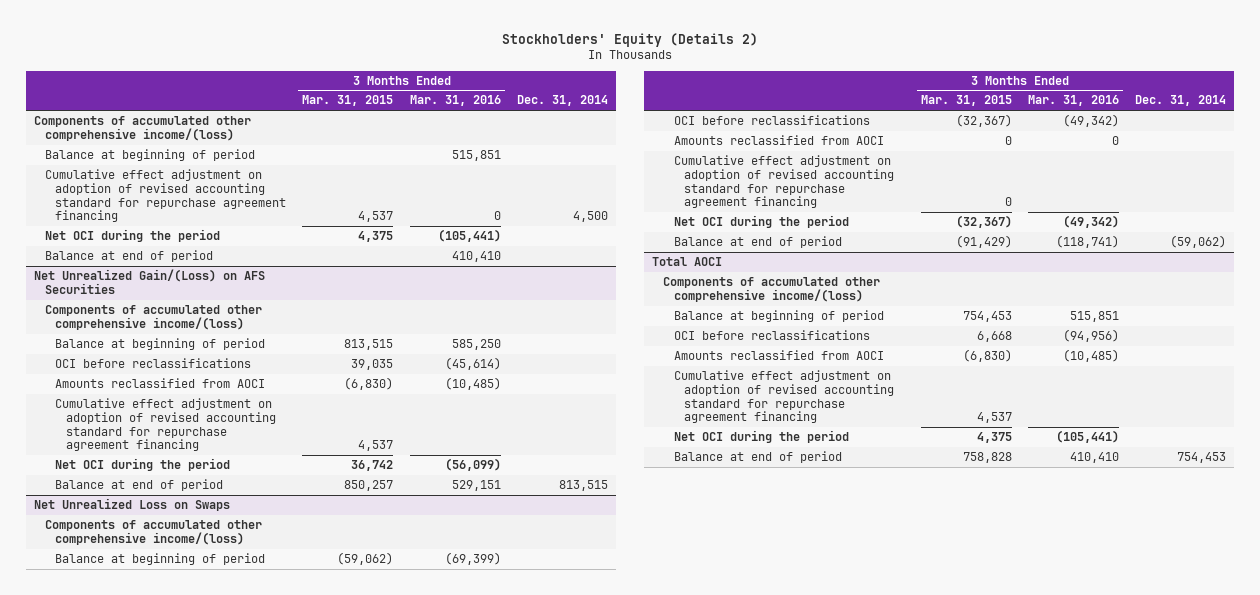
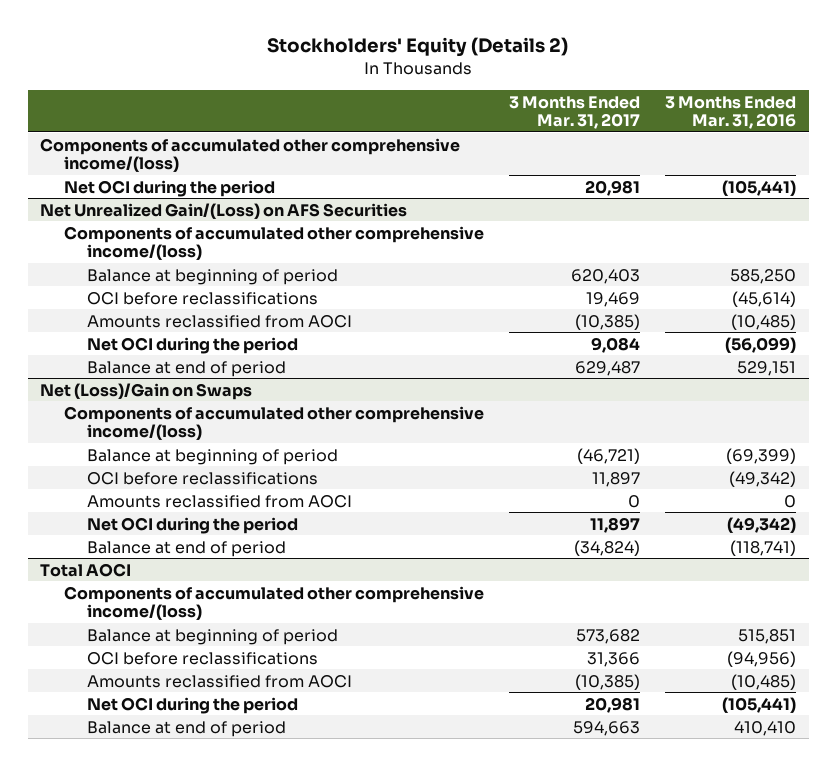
[302,95,394,107] Mar. 31, 2015 -> none
[516,95,608,107] Dec. 31, 2014 -> none
none -> [508,95,640,130] 3 Months Ended Mar. 31, 2017
[44,149,255,162] Balance at beginning of period -> none
[44,169,287,223] Cumulative effect adjustment on adoption of revised accounting standard for repurchase agreement financing -> none
[44,250,213,263] Balance at end of period -> none
[55,398,277,452] Cumulative effect adjustment on adoption of revised accounting standard for repurchase agreement financing -> none
[34,498,231,512] Net Unrealized Loss on Swaps -> [40,382,253,400] Net (Loss)/Gain on Swaps
[673,155,895,209] Cumulative effect adjustment on adoption of revised accounting standard for repurchase agreement financing -> none
[673,370,895,424] Cumulative effect adjustment on adoption of revised accounting standard for repurchase agreement financing -> none

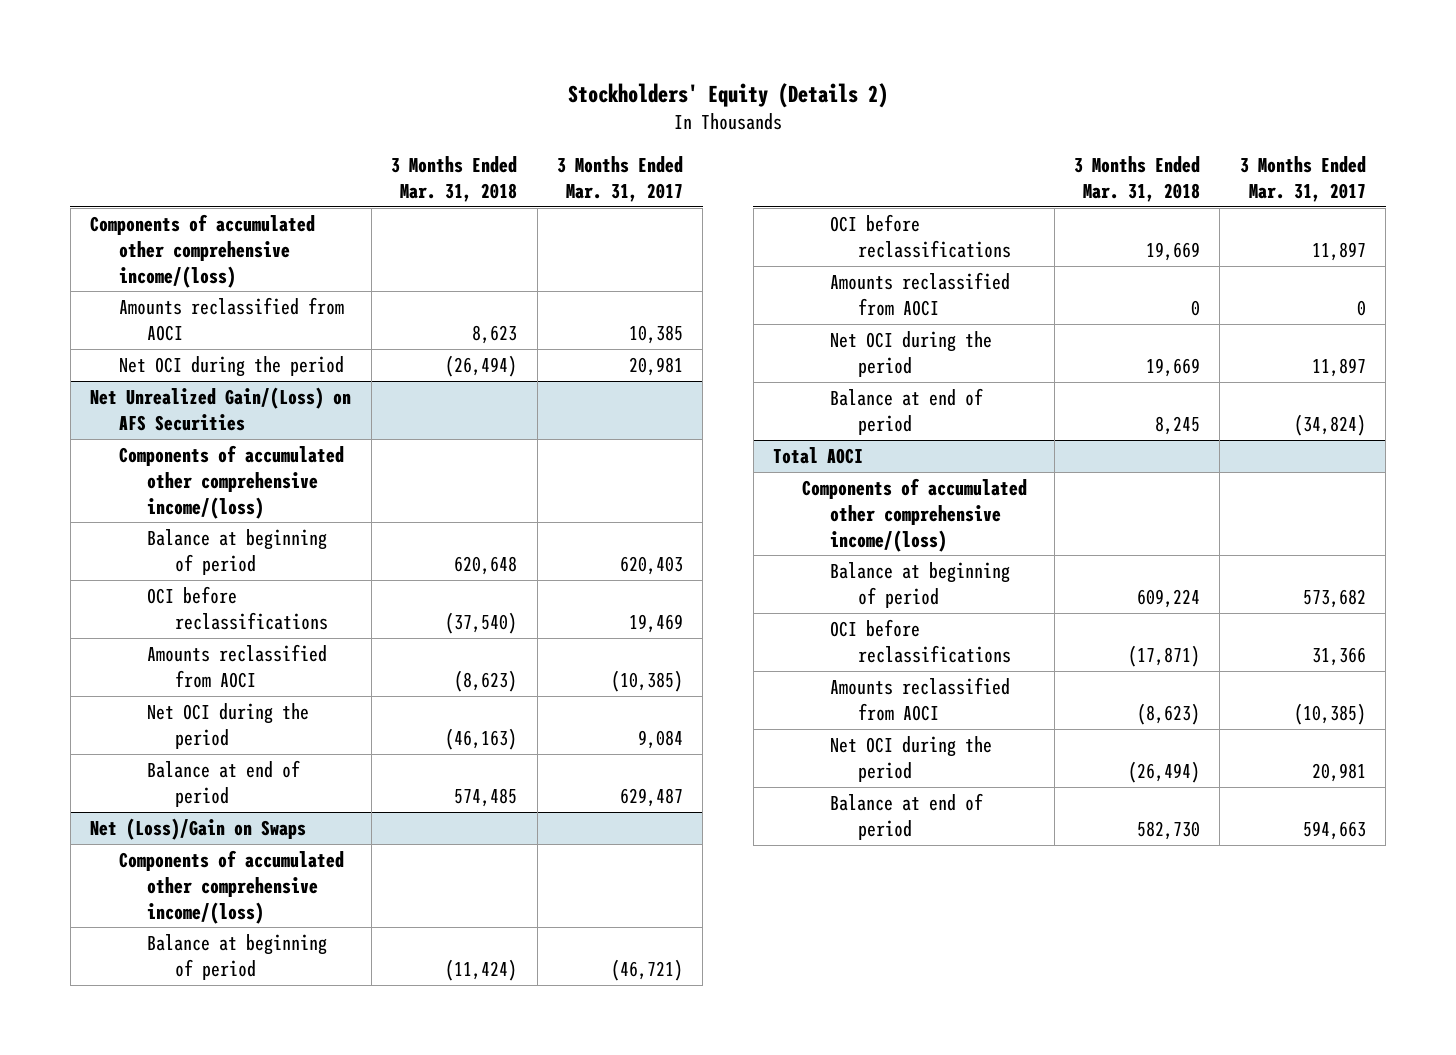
[665,95,797,130] 3 Months Ended Mar. 31, 2016 -> none
none -> [391,156,518,202] 3 Months Ended Mar. 31, 2018
none -> [118,296,344,341] Amounts reclassified from AOCI

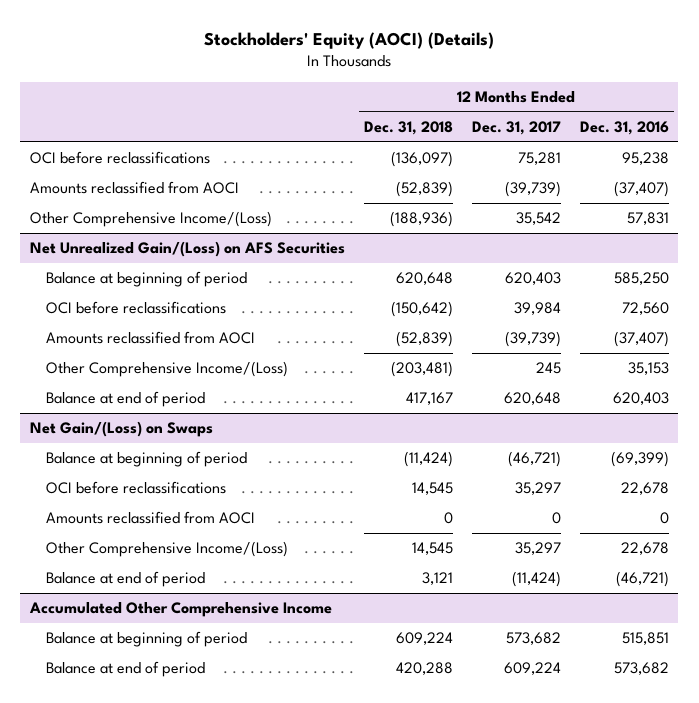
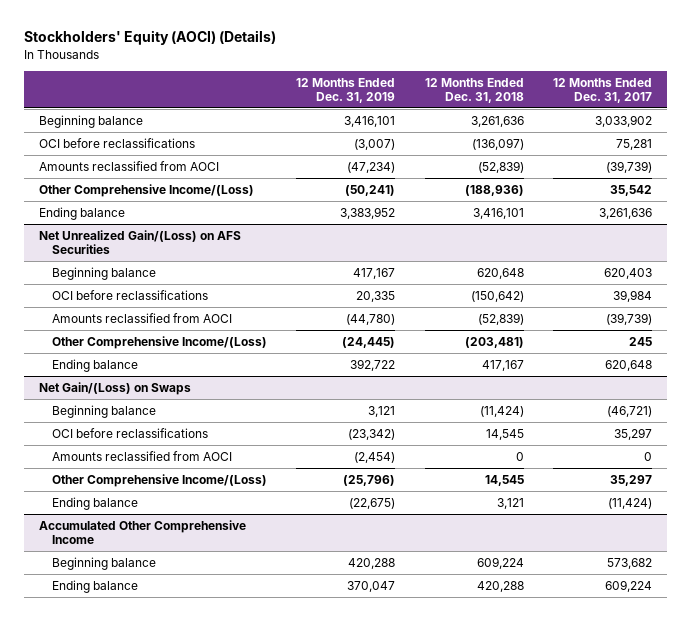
[579,120,669,135] Dec. 31, 2016 -> none
none -> [296,77,396,103] 12 Months Ended Dec. 31, 2019
none -> [38,114,143,128] Beginning balance
none -> [38,206,125,220] Ending balance
[46,271,248,288] Balance at beginning of period -> [51,266,156,280] Beginning balance
[46,391,206,408] Balance at end of period -> [51,358,138,372] Ending balance
[46,451,248,468] Balance at beginning of period -> [51,404,156,418] Beginning balance
[46,571,206,588] Balance at end of period -> [51,496,138,510] Ending balance
[46,631,248,648] Balance at beginning of period -> [51,556,156,570] Beginning balance
[46,661,206,678] Balance at end of period -> [51,579,138,593] Ending balance

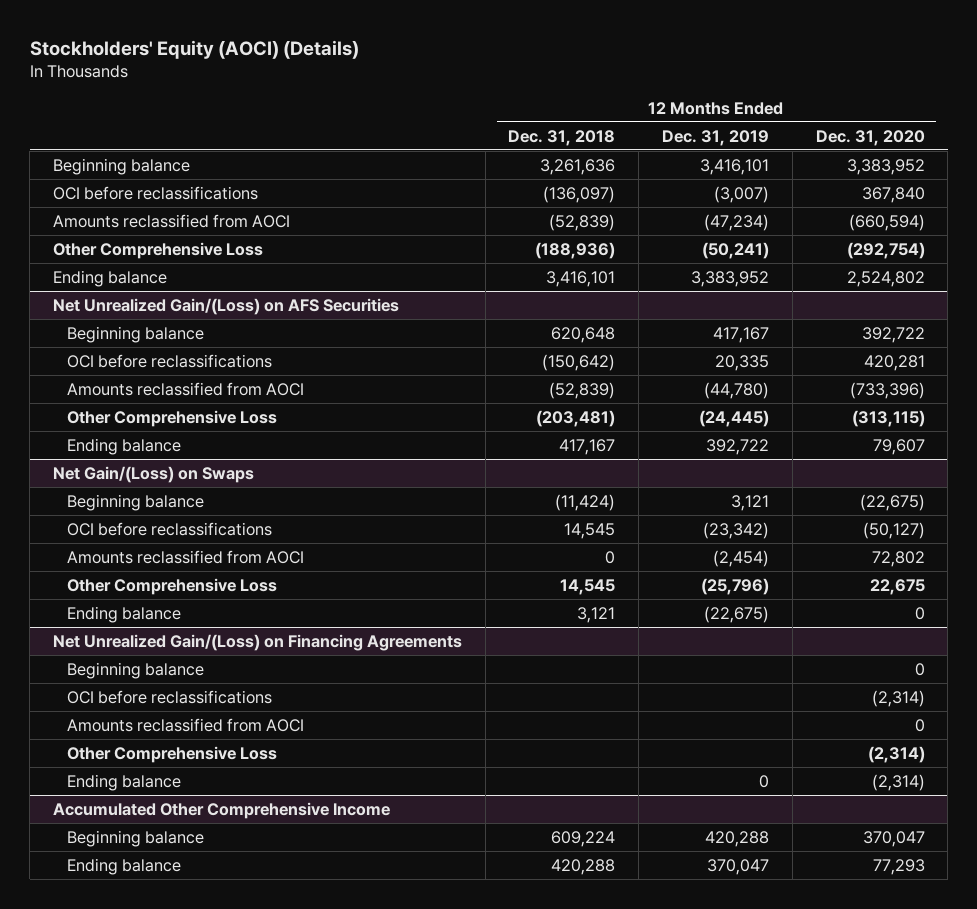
[553,77,653,103] 12 Months Ended Dec. 31, 2017 -> none
none -> [815,129,925,146] Dec. 31, 2020
[38,183,254,197] Other Comprehensive Income/(Loss) -> [52,241,263,259] Other Comprehensive Loss
[51,335,267,349] Other Comprehensive Income/(Loss) -> [67,409,278,427] Other Comprehensive Loss
[51,473,267,487] Other Comprehensive Income/(Loss) -> [67,577,278,595] Other Comprehensive Loss
none -> [52,633,462,651] Net Unrealized Gain/(Loss) on Financing Agreements
none -> [67,661,205,679] Beginning balance
none -> [67,689,273,704] OCI before reclassifications
none -> [67,717,305,732] Amounts reclassified from AOCI
none -> [67,745,278,763] Other Comprehensive Loss
none -> [67,773,182,791] Ending balance

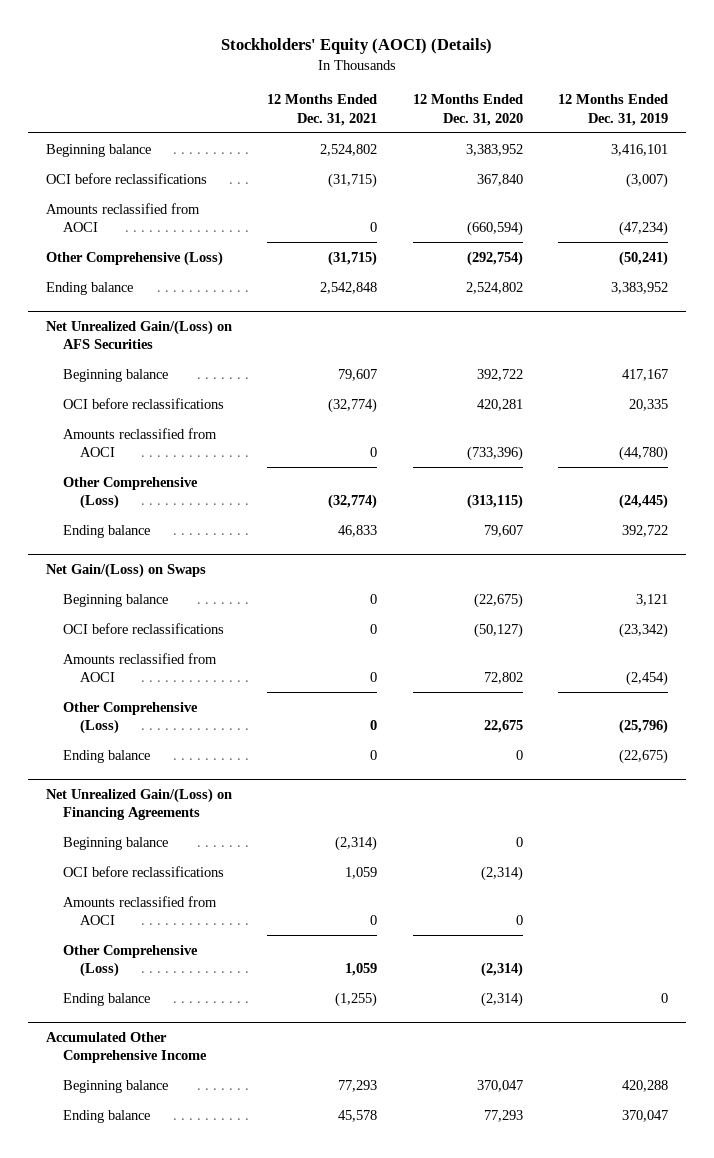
[508,129,616,146] Dec. 31, 2018 -> none
none -> [267,94,378,126] 12 Months Ended Dec. 31, 2021
[52,241,263,259] Other Comprehensive Loss -> [45,250,223,266] Other Comprehensive (Loss)
[67,409,278,427] Other Comprehensive Loss -> [62,476,198,509] Other Comprehensive (Loss)
[67,577,278,595] Other Comprehensive Loss -> [62,701,198,734] Other Comprehensive (Loss)
[67,745,278,763] Other Comprehensive Loss -> [62,944,198,977] Other Comprehensive (Loss)

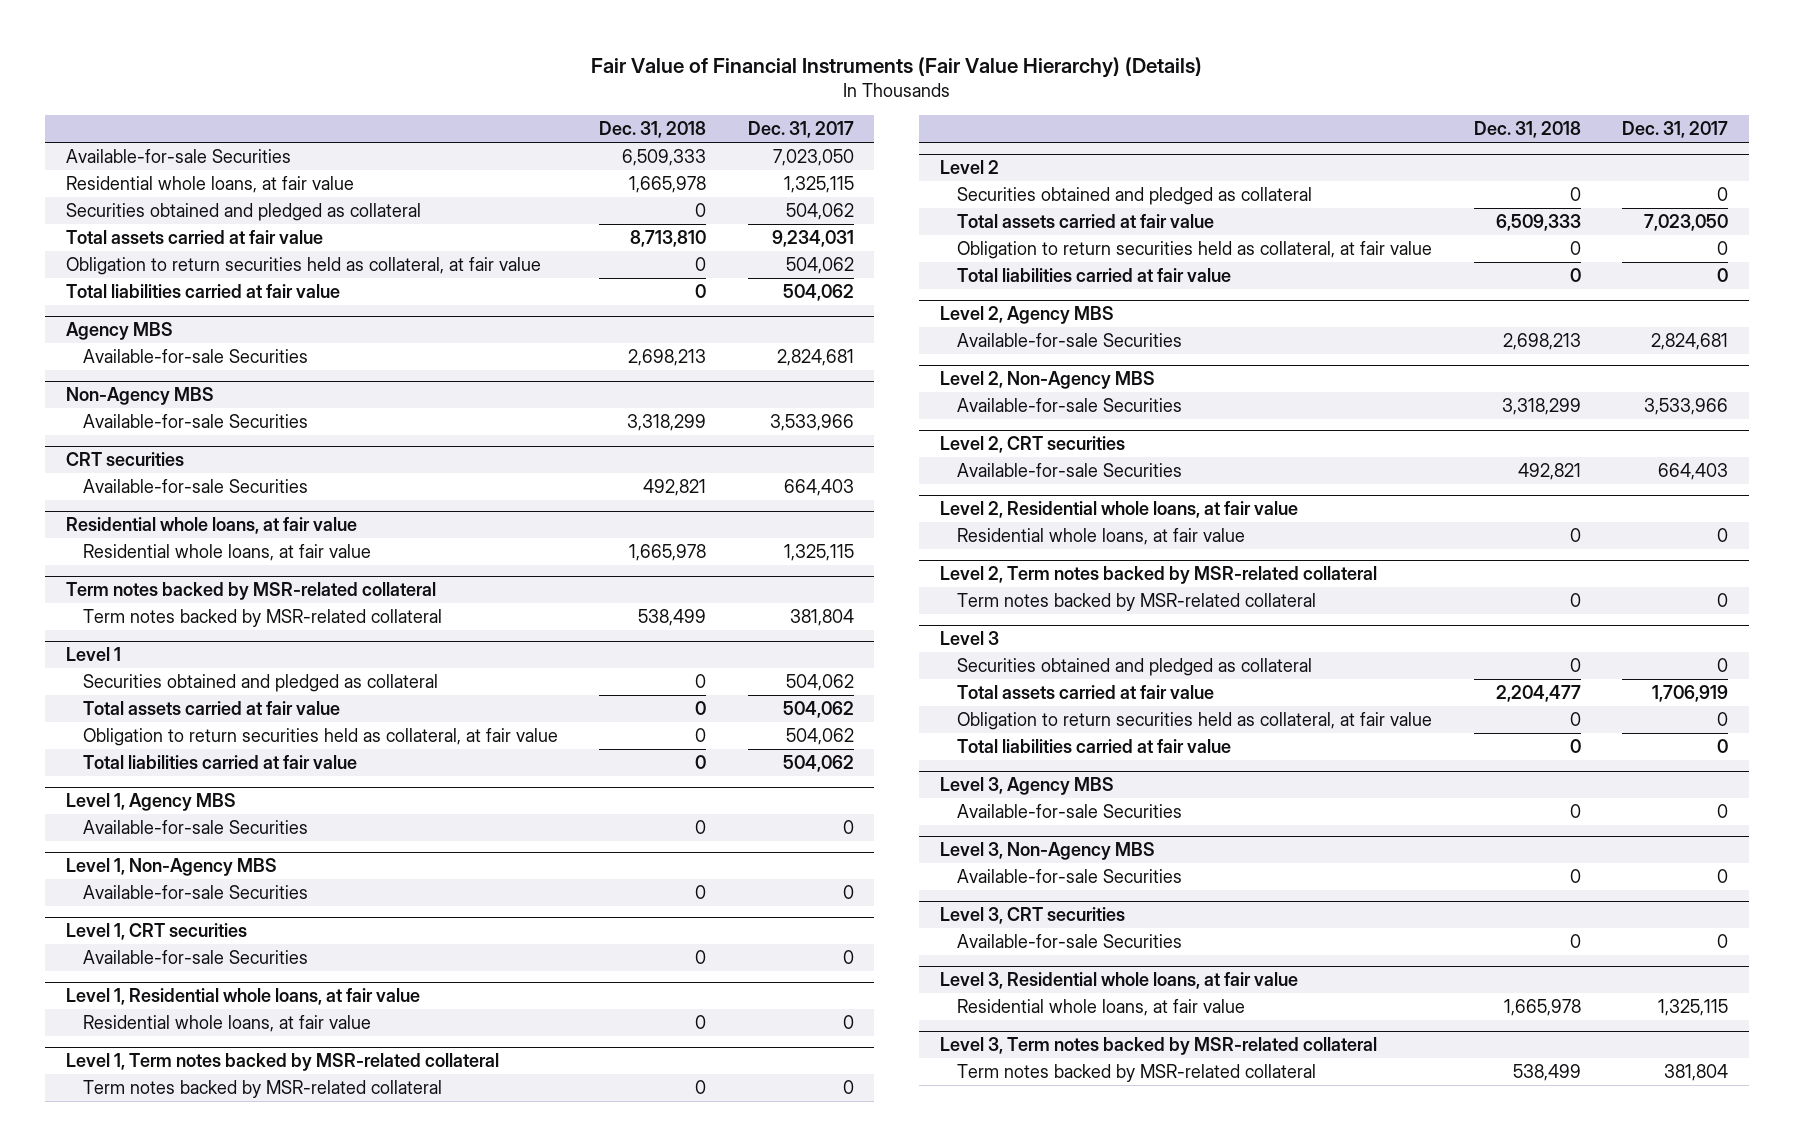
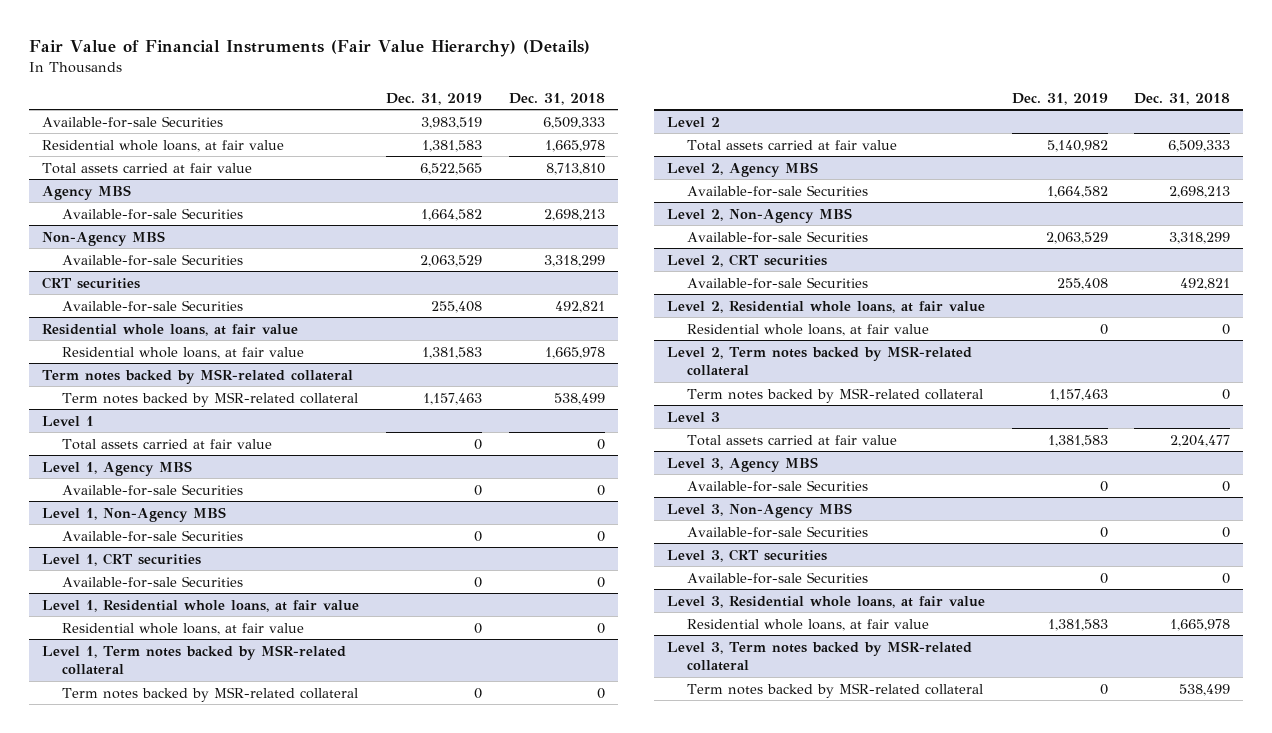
[747,121,854,139] Dec. 31, 2017 -> none
none -> [386,93,483,106] Dec. 31, 2019
[65,203,421,222] Securities obtained and pledged as collateral -> none
[65,257,541,276] Obligation to return securities held as collateral, at fair value -> none
[65,284,340,299] Total liabilities carried at fair value -> none
[82,674,438,693] Securities obtained and pledged as collateral -> none
[82,728,558,747] Obligation to return securities held as collateral, at fair value -> none
[82,755,357,770] Total liabilities carried at fair value -> none
[957,187,1313,206] Securities obtained and pledged as collateral -> none
[957,241,1433,260] Obligation to return securities held as collateral, at fair value -> none
[957,268,1232,283] Total liabilities carried at fair value -> none
[957,658,1313,677] Securities obtained and pledged as collateral -> none
[957,712,1433,731] Obligation to return securities held as collateral, at fair value -> none
[957,739,1232,754] Total liabilities carried at fair value -> none

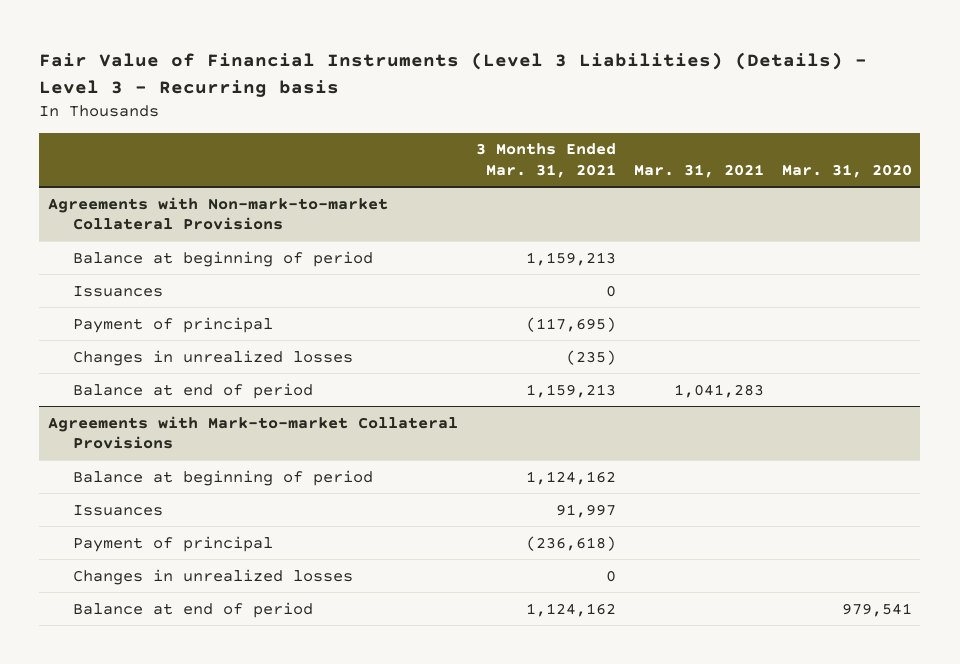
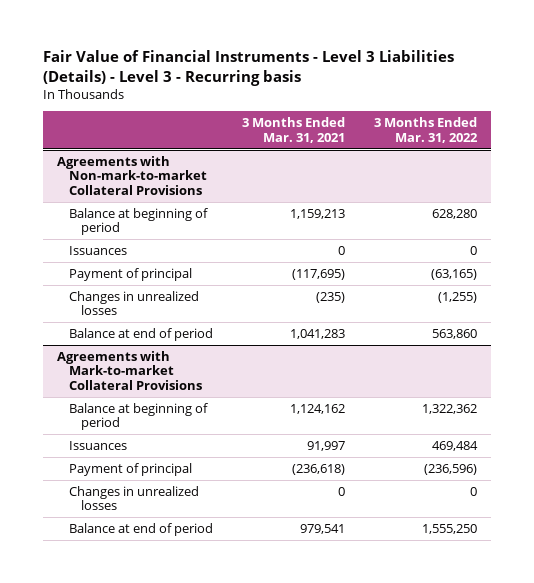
[39,51,868,97] Fair Value of Financial Instruments (Level 3 Liabilities) (Details) - Level 3 - Recurring basis -> [43,50,455,86] Fair Value of Financial Instruments - Level 3 Liabilities (Details) - Level 3 - Recurring basis
[633,163,764,178] Mar. 31, 2021 -> none
[781,163,912,178] Mar. 31, 2020 -> none
none -> [373,117,478,143] 3 Months Ended Mar. 31, 2022
[526,383,617,398] 1,159,213 -> [289,328,345,339] 1,041,283
[526,602,617,617] 1,124,162 -> [299,523,345,534] 979,541

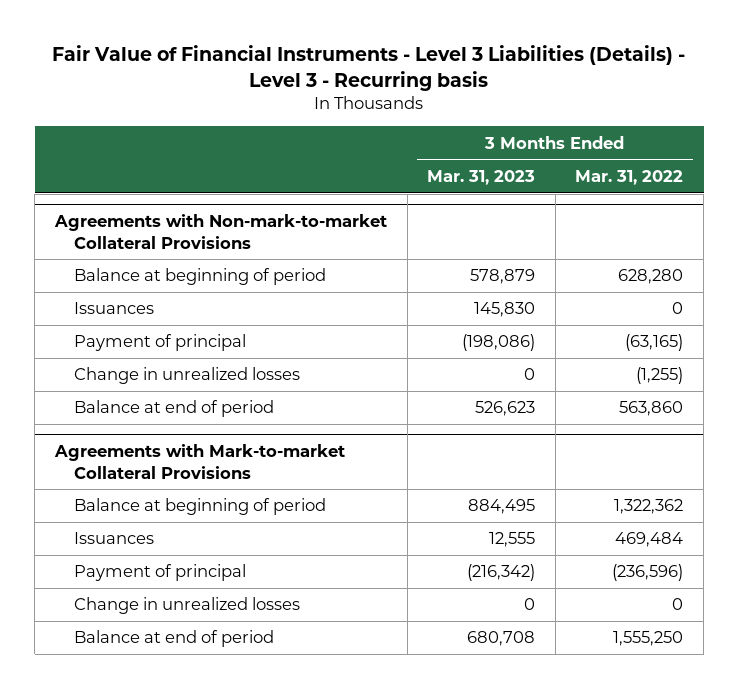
[241,117,345,143] 3 Months Ended Mar. 31, 2021 -> none
none -> [427,169,536,185] Mar. 31, 2023
[68,290,199,316] Changes in unrealized losses -> [74,367,301,385] Change in unrealized losses
[68,485,199,511] Changes in unrealized losses -> [74,597,301,615] Change in unrealized losses

